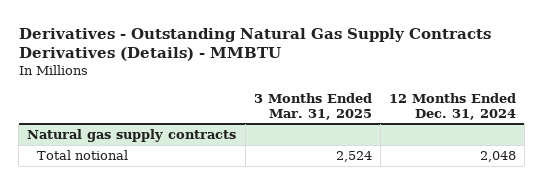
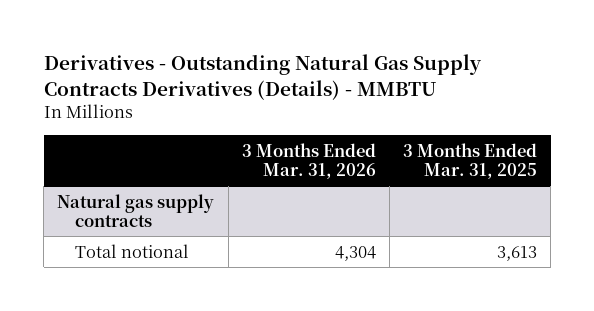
[388,93,516,120] 12 Months Ended Dec. 31, 2024 -> none
none -> [241,142,376,179] 3 Months Ended Mar. 31, 2026
[335,150,372,162] 2,524 -> [497,245,538,261] 3,613

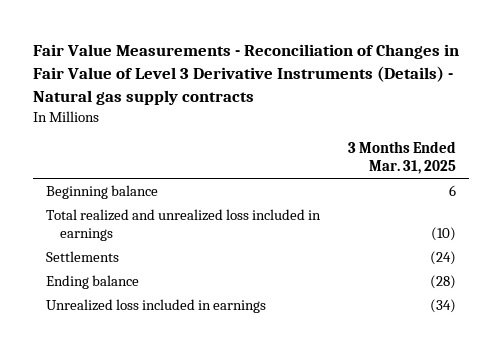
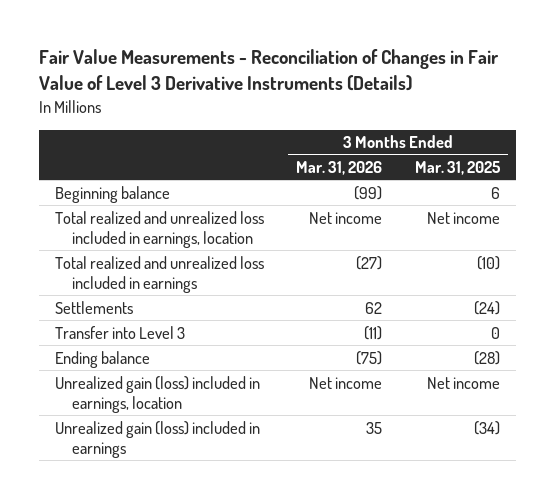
[32,43,459,105] Fair Value Measurements - Reconciliation of Changes in Fair Value of Level 3 Derivative Instruments (Details) - Natural gas supply contracts -> [38,49,499,92] Fair Value Measurements - Reconciliation of Changes in Fair Value of Level 3 Derivative Instruments (Details)
none -> [296,161,383,176] Mar. 31, 2026
none -> [54,210,264,248] Total realized and unrealized loss included in earnings, location
none -> [54,325,185,339] Transfer into Level 3
none -> [54,375,260,413] Unrealized gain (loss) included in earnings, location
[46,299,267,314] Unrealized loss included in earnings -> [54,420,260,458] Unrealized gain (loss) included in earnings

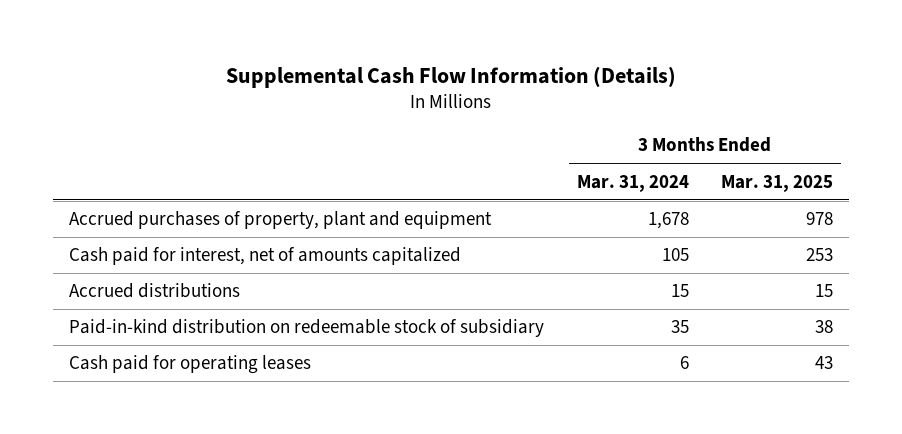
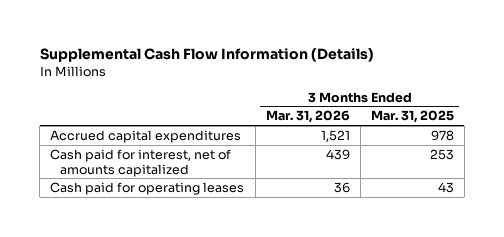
[576,174,689,192] Mar. 31, 2024 -> none
none -> [265,110,350,124] Mar. 31, 2026
[69,211,493,230] Accrued purchases of property, plant and equipment -> [50,129,242,143] Accrued capital expenditures
[69,283,241,299] Accrued distributions -> none
[69,319,545,338] Paid-in-kind distribution on redeemable stock of subsidiary -> none

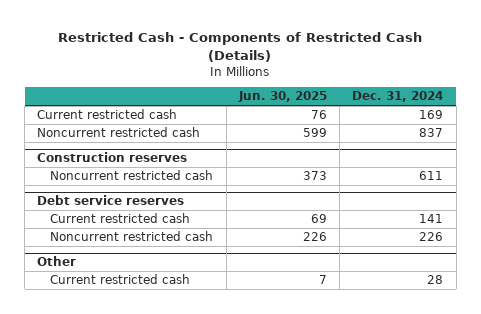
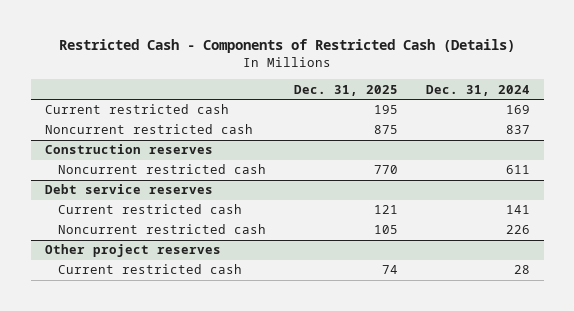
[237,91,327,103] Jun. 30, 2025 -> none
none -> [293,84,398,96] Dec. 31, 2025
[37,256,77,267] Other -> [44,244,221,258] Other project reserves

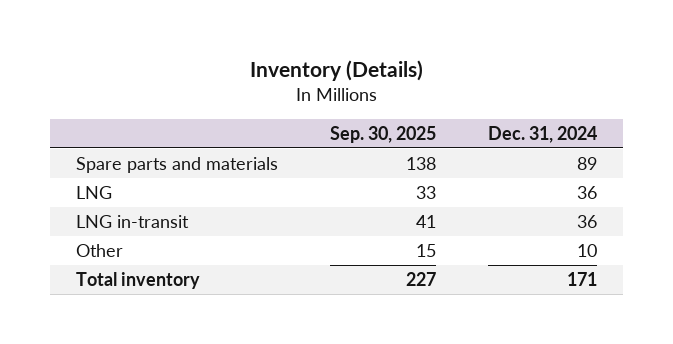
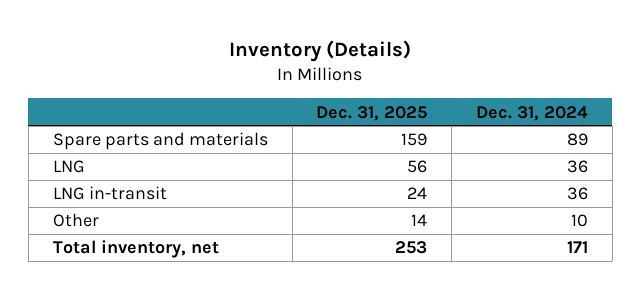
[330,125,437,143] Sep. 30, 2025 -> none
none -> [316,105,428,121] Dec. 31, 2025
[75,272,200,290] Total inventory -> [52,240,219,259] Total inventory, net

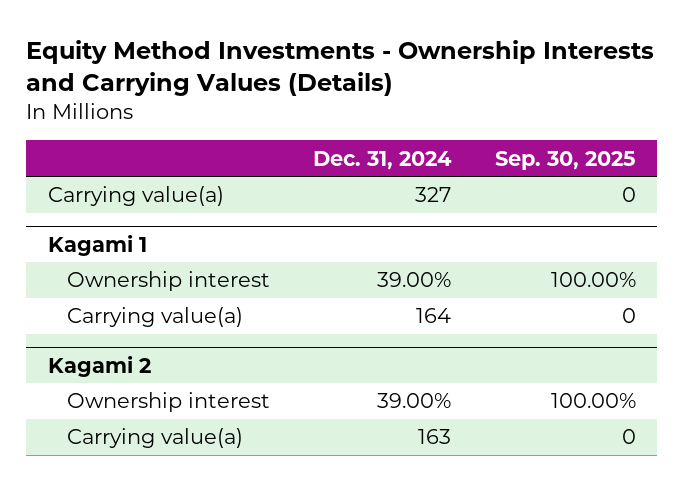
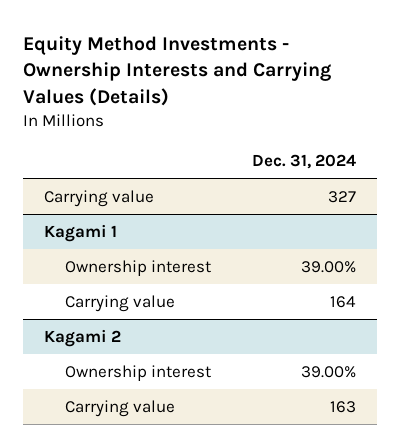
[494,150,636,170] Sep. 30, 2025 -> none
[47,186,224,207] Carrying value(a) -> [44,189,155,207] Carrying value
[67,307,244,328] Carrying value(a) -> [64,294,175,312] Carrying value
[67,428,244,449] Carrying value(a) -> [64,399,175,417] Carrying value

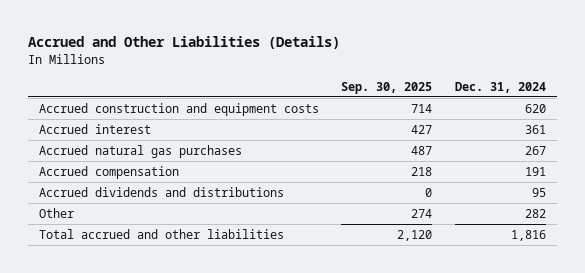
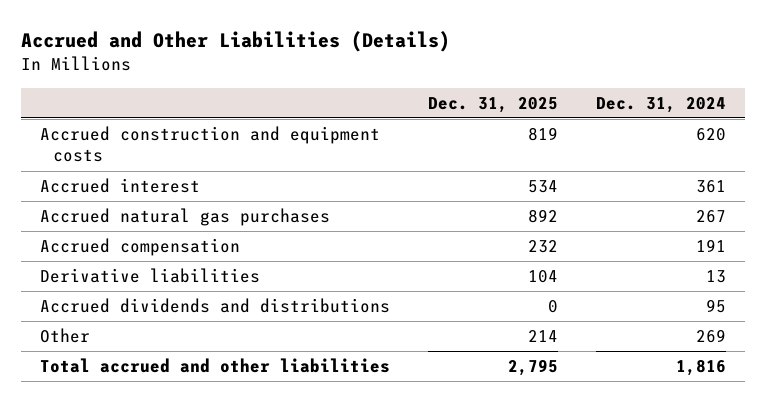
[341,81,433,94] Sep. 30, 2025 -> none
none -> [427,96,558,113] Dec. 31, 2025
none -> [39,268,260,284] Derivative liabilities
[524,209,546,219] 282 -> [695,329,726,344] 269

